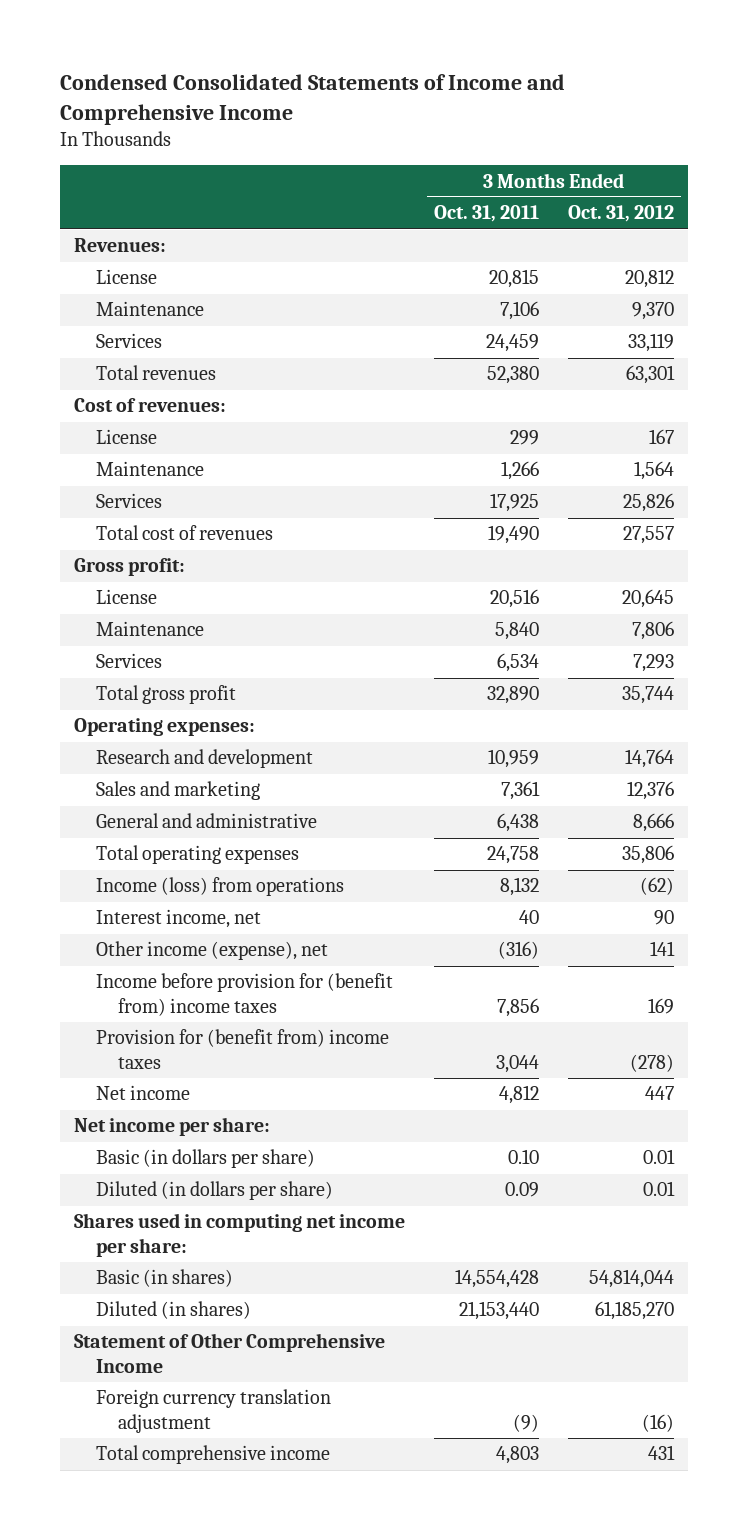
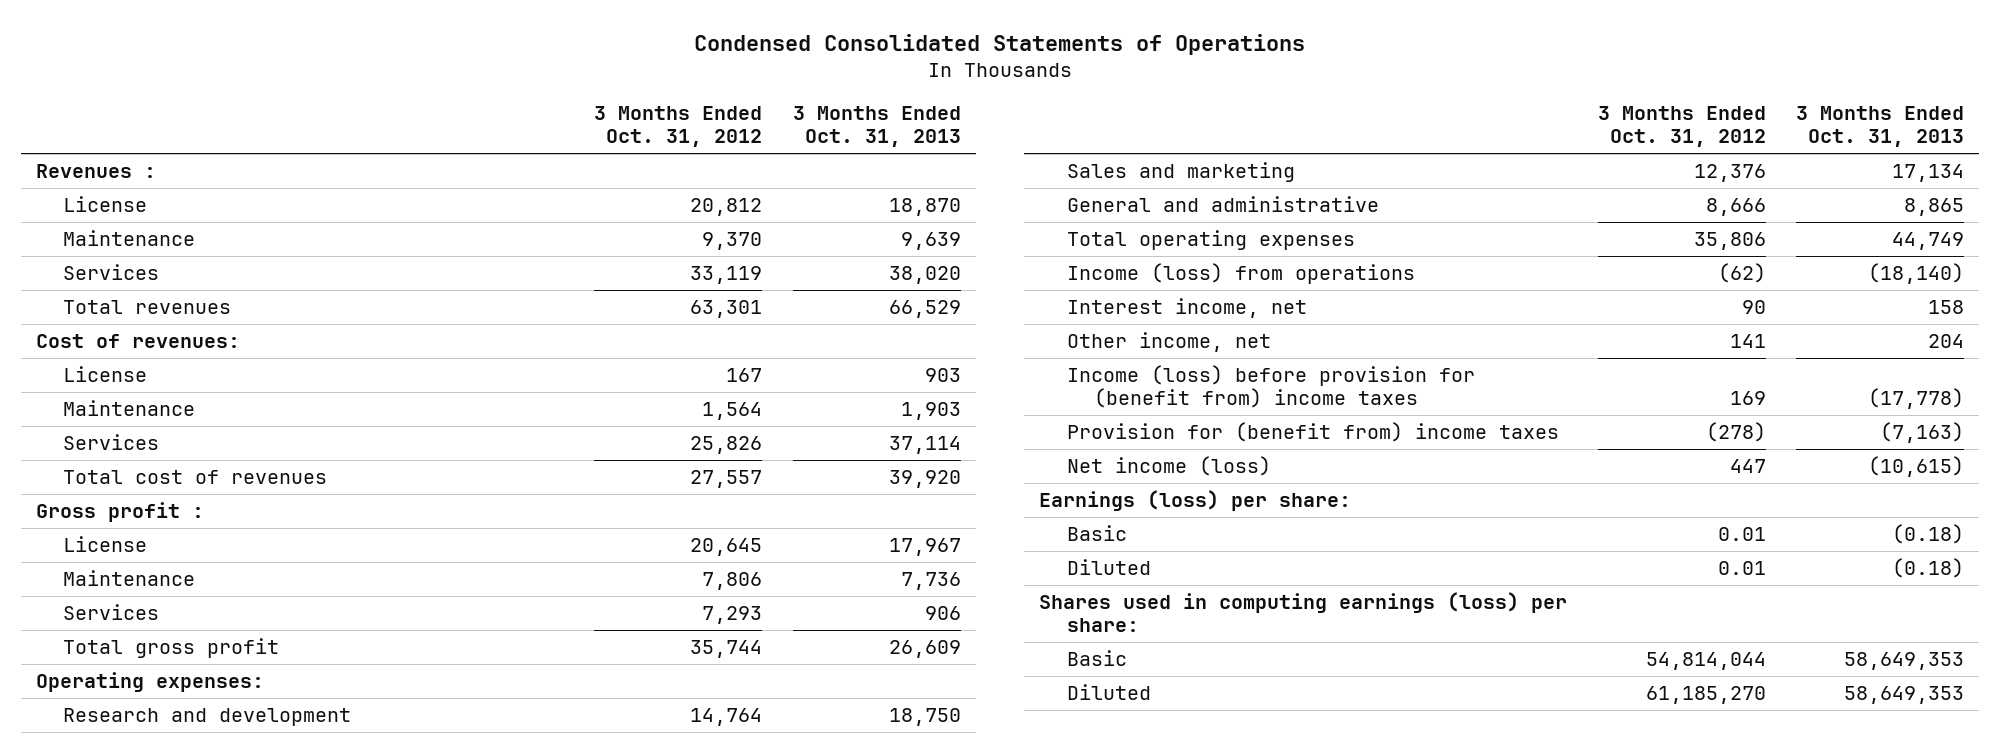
[59,73,565,125] Condensed Consolidated Statements of Income and Comprehensive Income -> [693,33,1305,55] Condensed Consolidated Statements of Operations
[433,205,539,223] Oct. 31, 2011 -> none
none -> [792,106,961,147] 3 Months Ended Oct. 31, 2013
[74,238,167,253] Revenues: -> [35,164,156,179] Revenues :
[74,558,186,577] Gross profit: -> [35,502,204,523] Gross profit :
[96,941,329,961] Other income (expense), net -> [1066,332,1271,353] Other income, net
[96,973,394,1016] Income before provision for (benefit from) income taxes -> [1066,365,1475,409] Income (loss) before provision for (benefit from) income taxes
[74,1333,386,1373] Statement of Other Comprehensive Income -> none
[96,1389,332,1433] Foreign currency translation adjustment -> none
[96,1445,331,1465] Total comprehensive income -> none
[96,1085,191,1101] Net income -> [1066,456,1271,477] Net income (loss)
[74,1117,271,1137] Net income per share: -> [1039,490,1352,512] Earnings (loss) per share:
[96,1149,316,1169] Basic (in dollars per share) -> [1066,525,1127,542] Basic
[96,1181,334,1201] Diluted (in dollars per share) -> [1066,559,1151,576] Diluted
[74,1213,406,1257] Shares used in computing net income per share: -> [1039,592,1568,633] Shares used in computing earnings (loss) per share:
[96,1269,234,1288] Basic (in shares) -> [1066,650,1127,667] Basic
[96,1301,252,1320] Diluted (in shares) -> [1066,684,1151,701] Diluted

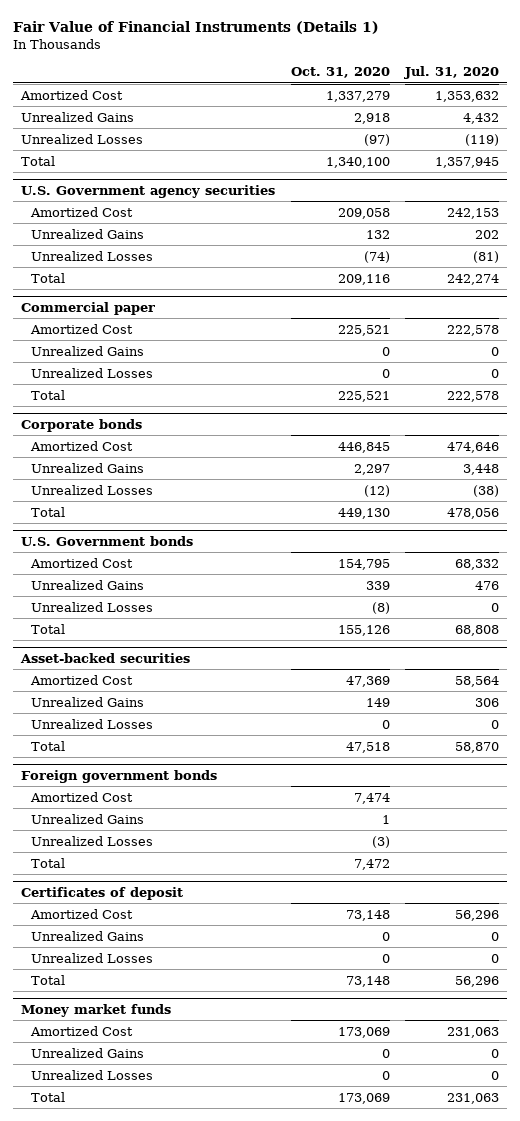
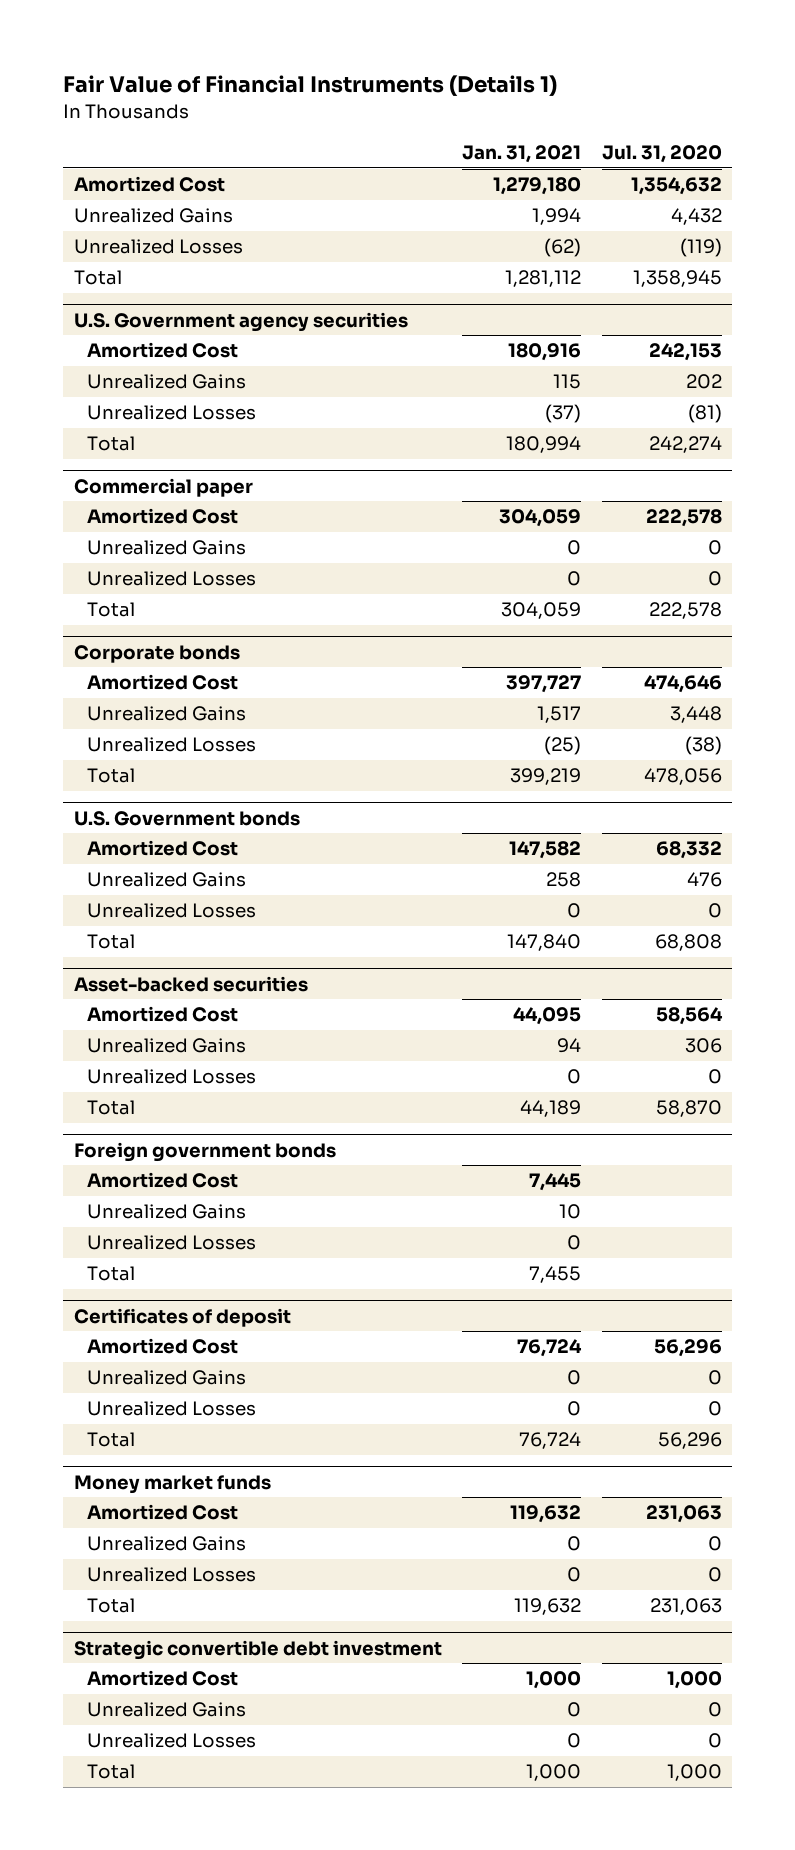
[290,67,390,79] Oct. 31, 2020 -> none
none -> [462,144,582,163] Jan. 31, 2021
[435,90,500,102] 1,353,632 -> [630,177,722,196] 1,354,632
[435,156,500,168] 1,357,945 -> [632,270,722,288] 1,358,945
none -> [73,1639,442,1660] Strategic convertible debt investment
none -> [86,1670,238,1687] Amortized Cost
none -> [86,1702,246,1718] Unrealized Gains
none -> [86,1733,256,1749] Unrealized Losses
none -> [86,1764,135,1780] Total

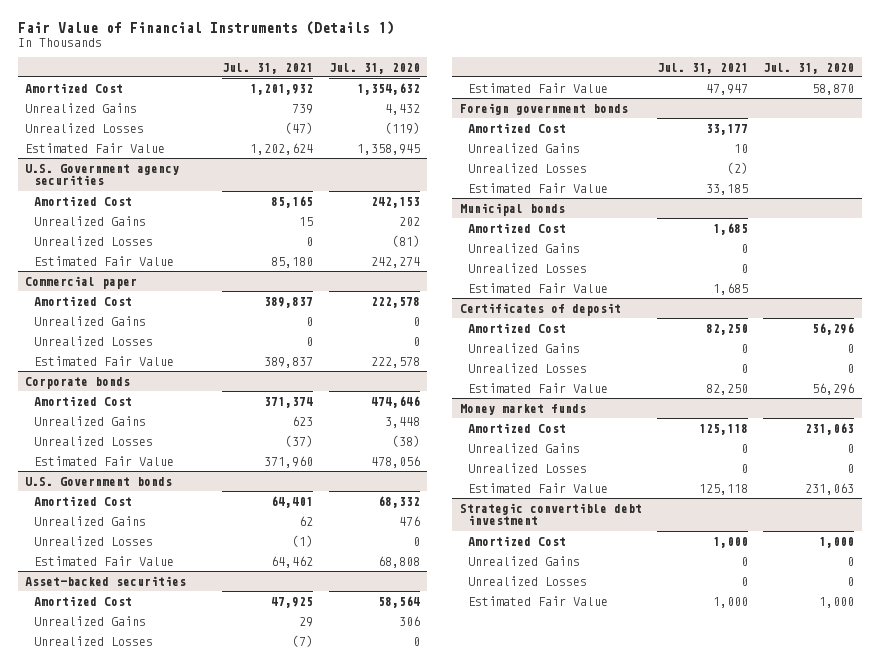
[462,144,582,163] Jan. 31, 2021 -> none
none -> [222,62,314,74] Jul. 31, 2021
[73,270,122,286] Total -> [25,142,166,153] Estimated Fair Value
[86,436,135,452] Total -> [33,255,174,266] Estimated Fair Value
[86,602,135,618] Total -> [33,355,174,366] Estimated Fair Value
[86,768,135,784] Total -> [33,455,174,466] Estimated Fair Value
[86,934,135,950] Total -> [33,555,174,566] Estimated Fair Value
[86,1100,135,1116] Total -> [468,82,609,93] Estimated Fair Value
[86,1266,135,1282] Total -> [468,182,609,193] Estimated Fair Value
none -> [459,202,565,216] Municipal bonds
none -> [468,222,567,233] Amortized Cost
none -> [468,242,581,253] Unrealized Gains
none -> [468,262,588,273] Unrealized Losses
none -> [468,282,609,293] Estimated Fair Value
[86,1432,135,1448] Total -> [468,382,609,393] Estimated Fair Value
[86,1598,135,1614] Total -> [468,482,609,493] Estimated Fair Value
[86,1764,135,1780] Total -> [468,595,609,606] Estimated Fair Value

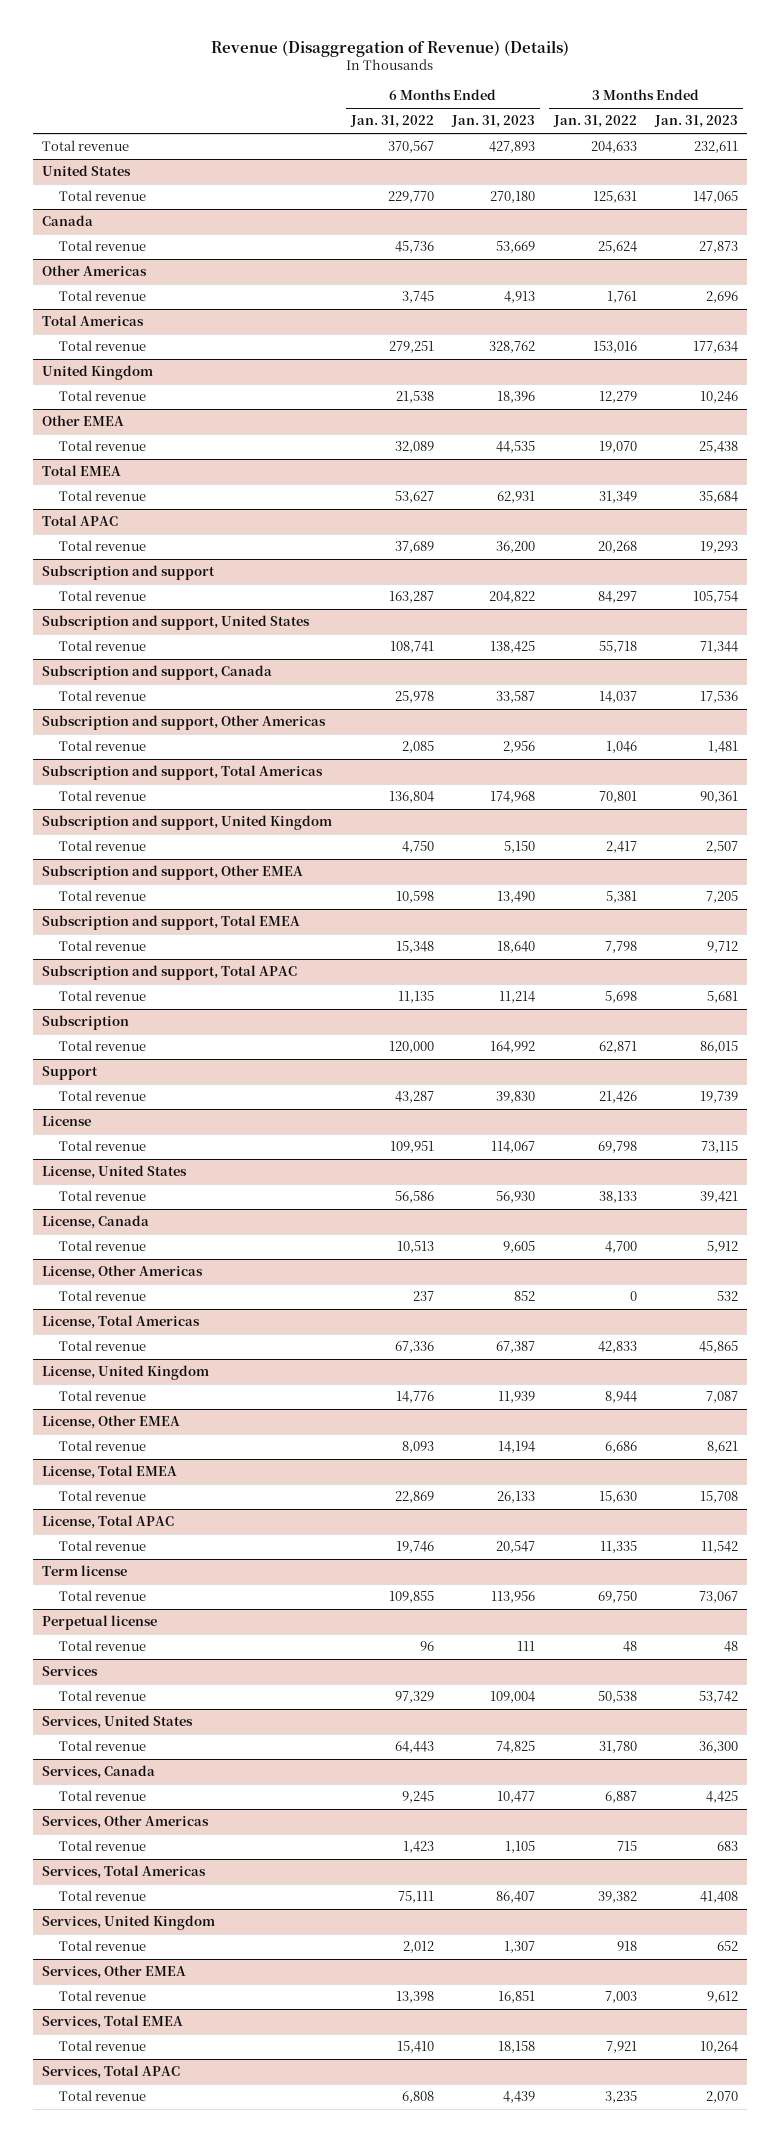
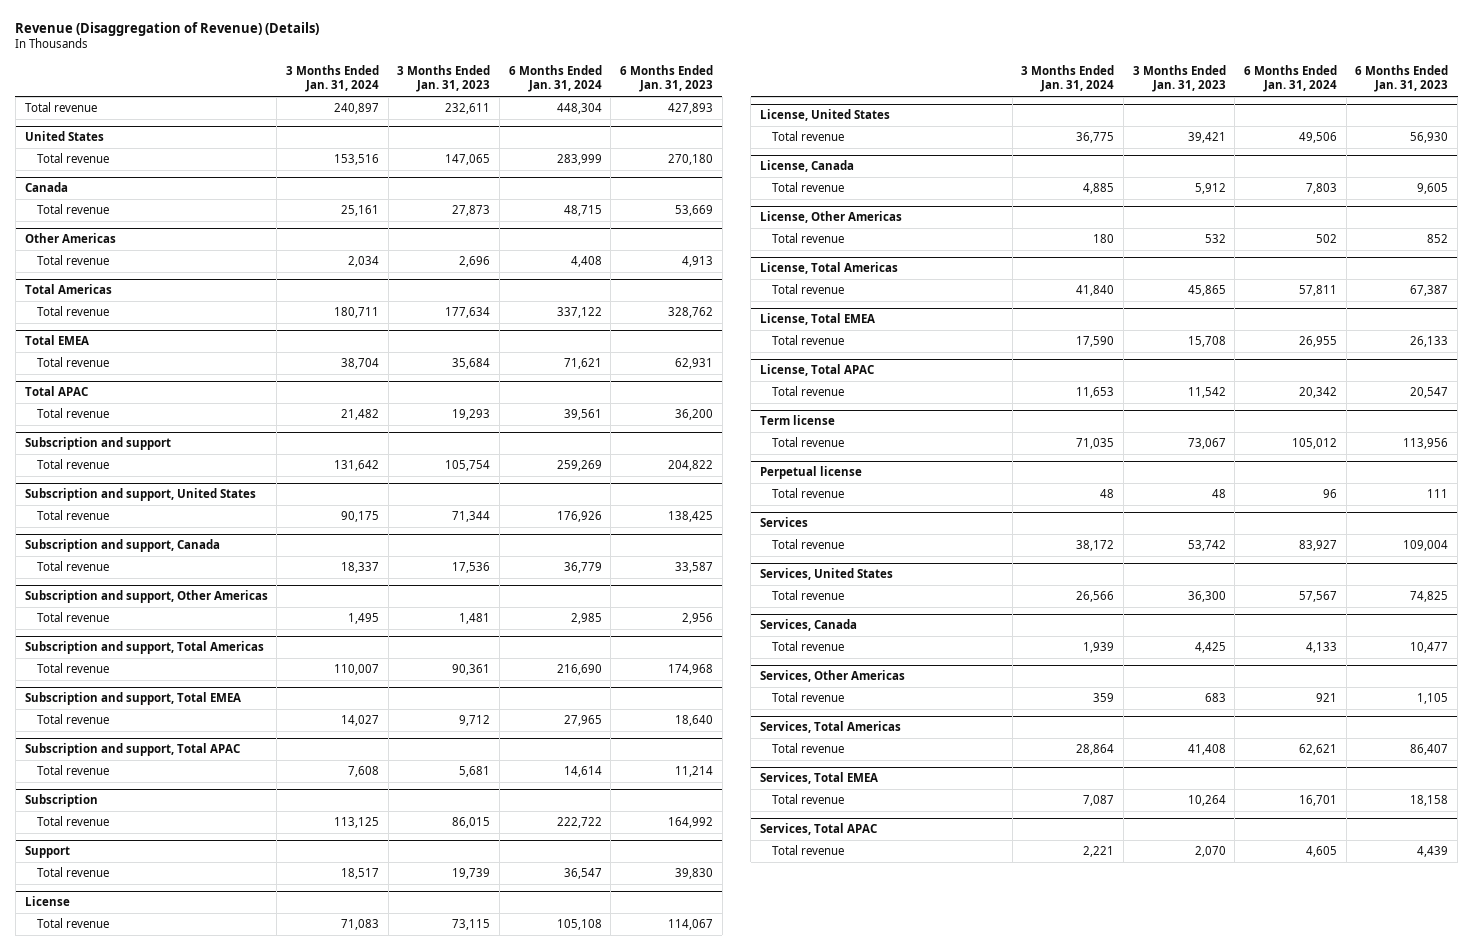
[349,115,434,129] Jan. 31, 2022 -> none
[552,115,637,129] Jan. 31, 2022 -> none
none -> [285,64,379,93] 3 Months Ended Jan. 31, 2024
none -> [508,64,602,93] 6 Months Ended Jan. 31, 2024
[42,365,154,381] United Kingdom -> none
[58,390,146,402] Total revenue -> none
[42,415,125,427] Other EMEA -> none
[58,440,146,452] Total revenue -> none
[42,815,333,831] Subscription and support, United Kingdom -> none
[58,840,146,852] Total revenue -> none
[42,865,304,881] Subscription and support, Other EMEA -> none
[58,890,146,902] Total revenue -> none
[42,1365,210,1381] License, United Kingdom -> none
[58,1390,146,1402] Total revenue -> none
[42,1415,181,1430] License, Other EMEA -> none
[58,1440,146,1452] Total revenue -> none
[42,1915,216,1931] Services, United Kingdom -> none
[58,1940,146,1952] Total revenue -> none
[42,1965,187,1980] Services, Other EMEA -> none
[58,1990,146,2002] Total revenue -> none

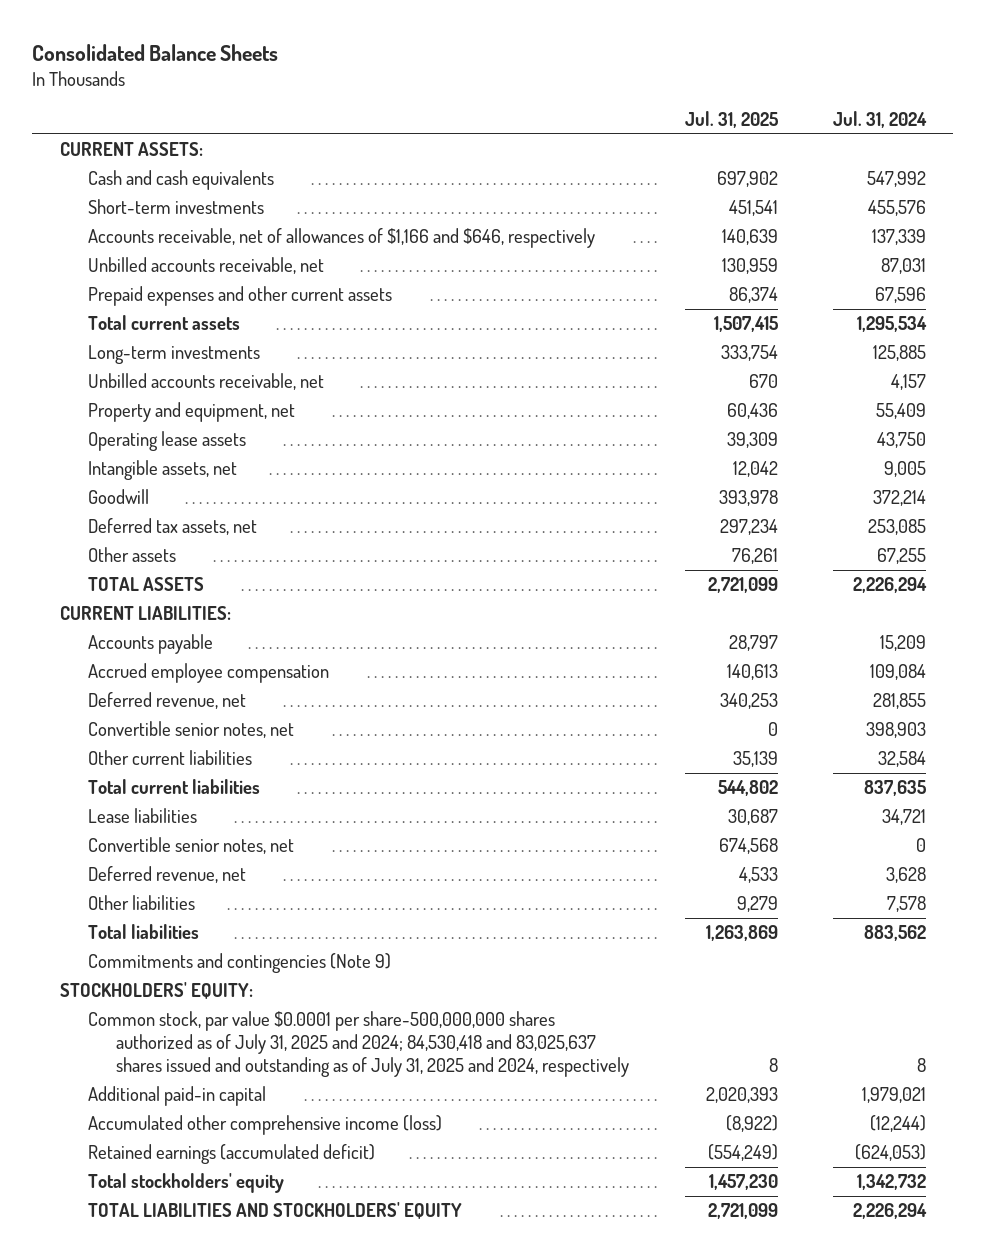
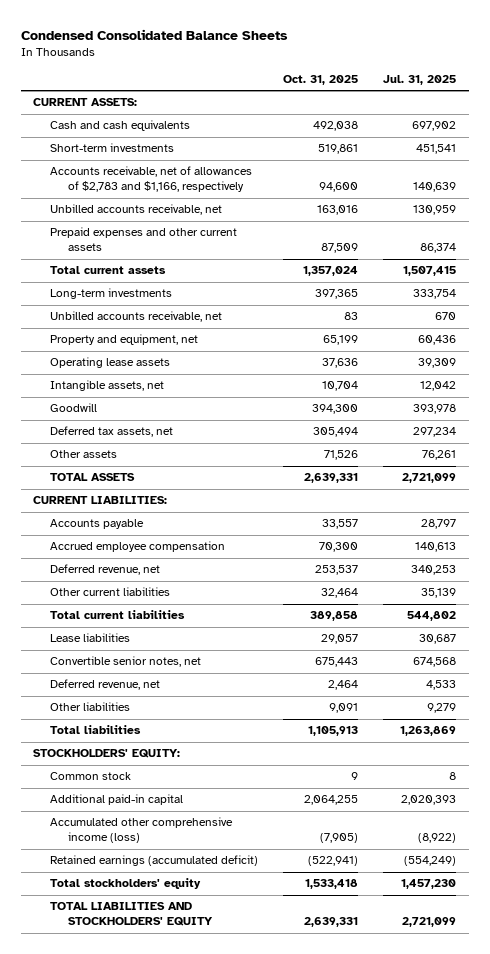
[32,44,279,62] Consolidated Balance Sheets -> [20,28,288,40] Condensed Consolidated Balance Sheets
[832,111,927,129] Jul. 31, 2024 -> none
none -> [283,75,359,86] Oct. 31, 2025
[87,228,595,249] Accounts receivable, net of allowances of $1,166 and $646, respectively -> [50,166,253,193] Accounts receivable, net of allowances of $2,783 and $1,166, respectively
[87,721,294,739] Convertible senior notes, net -> none
[87,953,391,974] Commitments and contingencies (Note 9) -> none
[87,1011,630,1078] Common stock, par value $0.0001 per share-500,000,000 shares authorized as of July 31, 2025 and 2024; 84,530,418 and 83,025,637 shares issued and outstanding as of July 31, 2025 and 2024, respectively -> [50,772,132,781] Common stock

